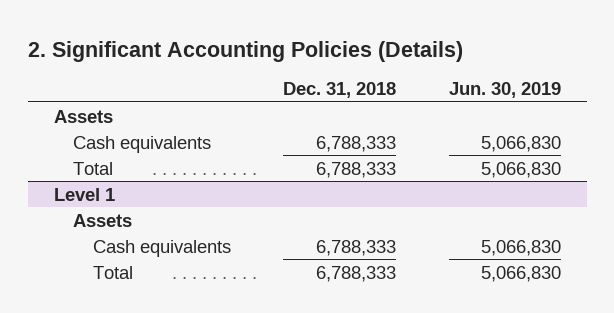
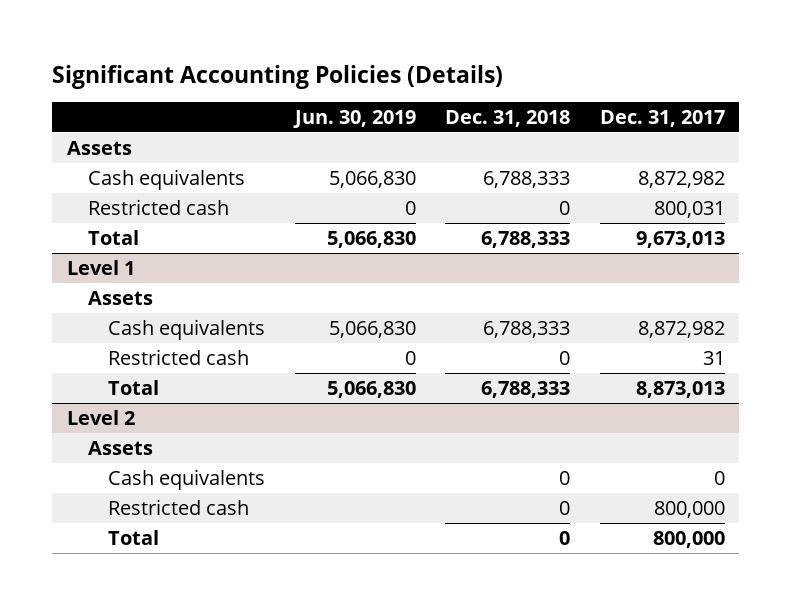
[27,40,463,62] 2. Significant Accounting Policies (Details) -> [52,64,504,89] Significant Accounting Policies (Details)
none -> [599,110,725,128] Dec. 31, 2017
none -> [87,198,229,215] Restricted cash
none -> [108,348,250,365] Restricted cash
none -> [67,409,136,425] Level 2
none -> [87,440,153,455] Assets
none -> [108,468,266,490] Cash equivalents
none -> [108,498,250,515] Restricted cash
none -> [108,529,160,545] Total

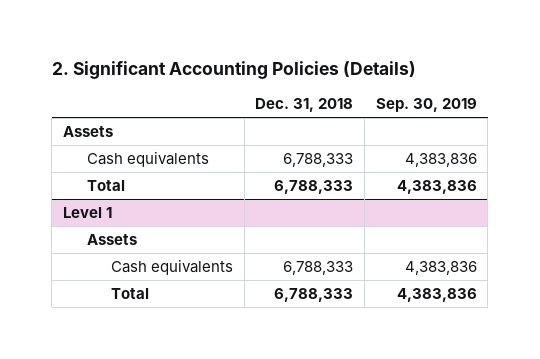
[52,64,504,89] Significant Accounting Policies (Details) -> [51,61,416,80] 2. Significant Accounting Policies (Details)
[292,110,416,129] Jun. 30, 2019 -> none
[599,110,725,128] Dec. 31, 2017 -> none
none -> [375,98,477,113] Sep. 30, 2019
[87,198,229,215] Restricted cash -> none
[108,348,250,365] Restricted cash -> none
[67,409,136,425] Level 2 -> none
[87,440,153,455] Assets -> none
[108,468,266,490] Cash equivalents -> none
[108,498,250,515] Restricted cash -> none
[108,529,160,545] Total -> none

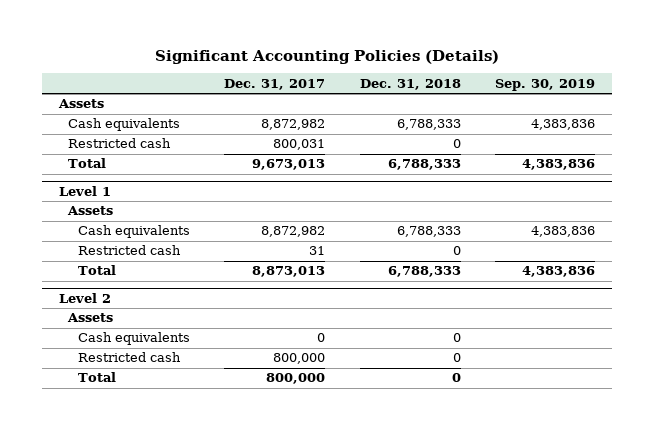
[51,61,416,80] 2. Significant Accounting Policies (Details) -> [154,50,499,65] Significant Accounting Policies (Details)
none -> [224,78,326,90] Dec. 31, 2017
none -> [68,138,172,149] Restricted cash
none -> [78,245,182,256] Restricted cash
none -> [58,293,111,304] Level 2
none -> [67,313,114,323] Assets
none -> [78,332,191,346] Cash equivalents
none -> [78,352,182,363] Restricted cash
none -> [78,372,117,383] Total

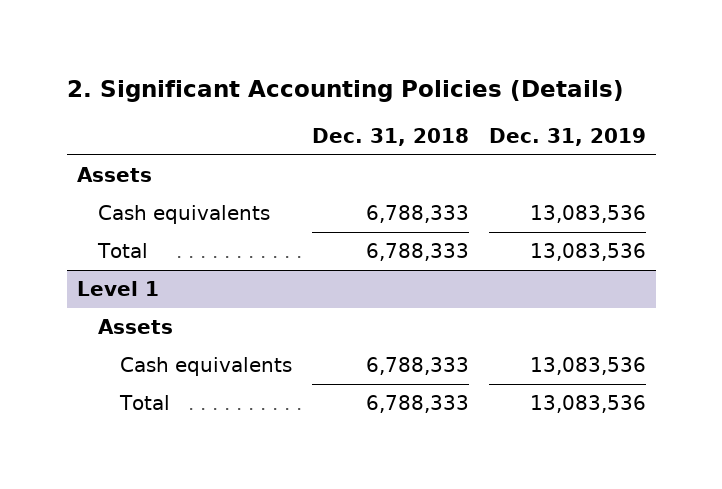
[154,50,499,65] Significant Accounting Policies (Details) -> [66,80,624,103] 2. Significant Accounting Policies (Details)
[224,78,326,90] Dec. 31, 2017 -> none
[494,78,595,91] Sep. 30, 2019 -> none
none -> [488,128,646,147] Dec. 31, 2019
[68,138,172,149] Restricted cash -> none
[78,245,182,256] Restricted cash -> none
[58,293,111,304] Level 2 -> none
[67,313,114,323] Assets -> none
[78,332,191,346] Cash equivalents -> none
[78,352,182,363] Restricted cash -> none
[78,372,117,383] Total -> none

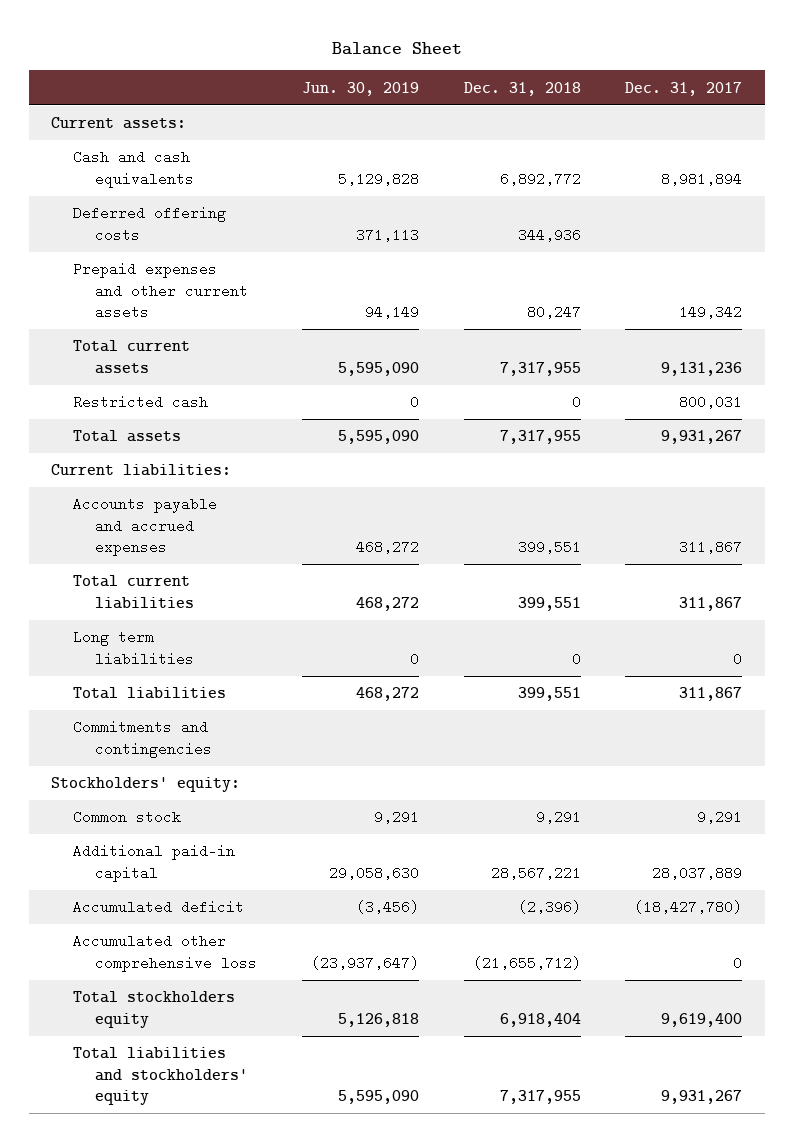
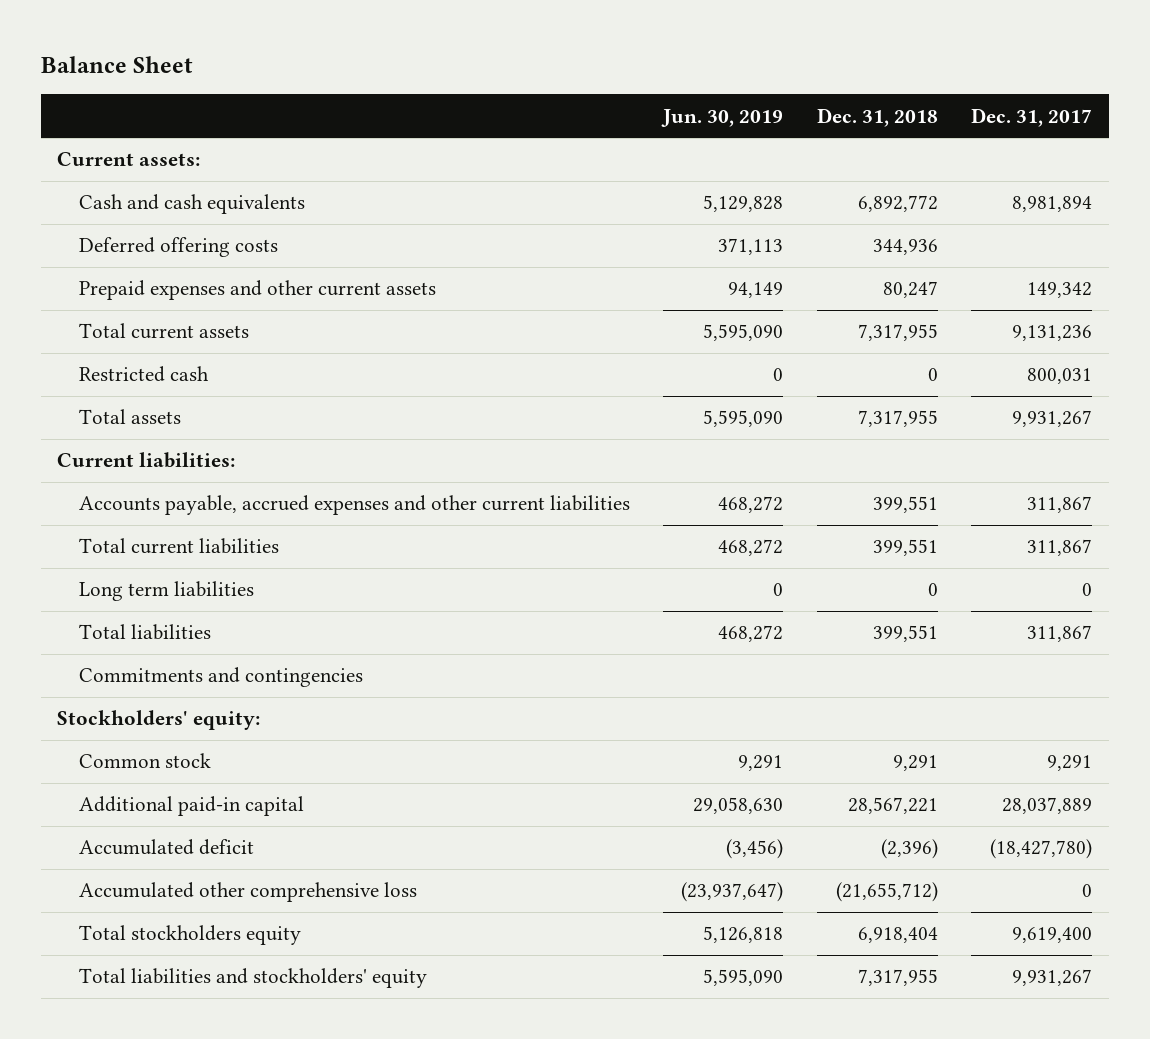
[73,497,218,556] Accounts payable and accrued expenses -> [78,495,630,516] Accounts payable, accrued expenses and other current liabilities

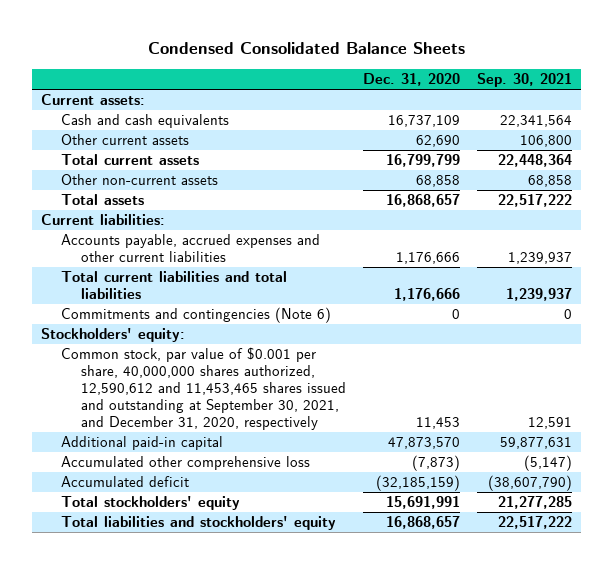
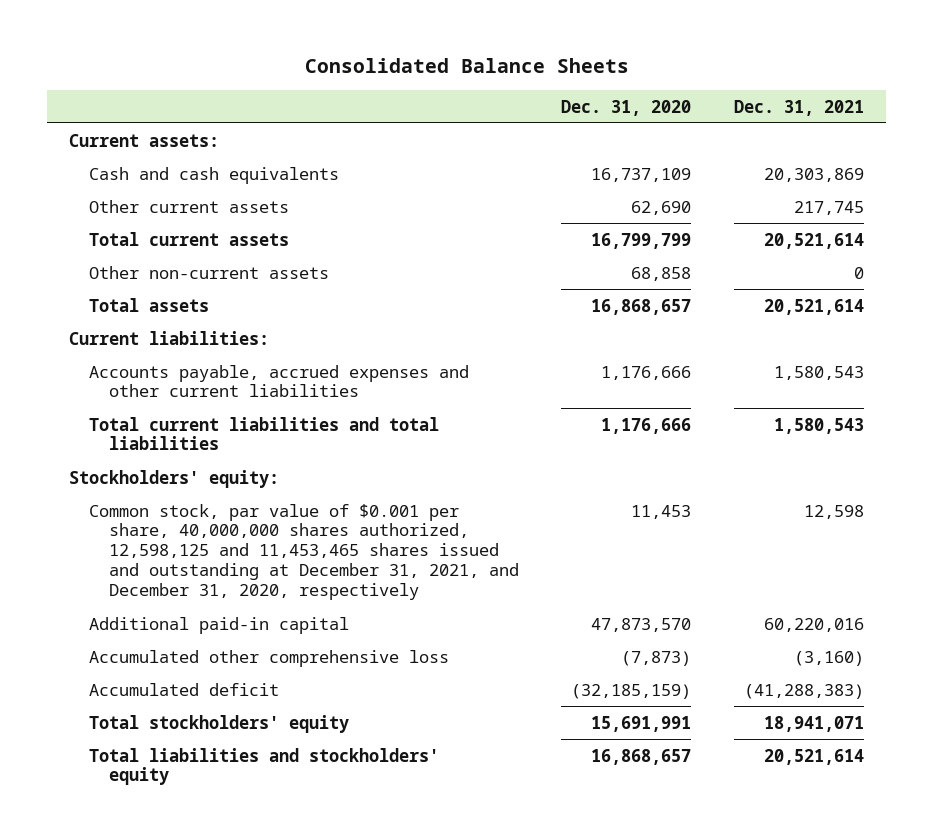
[147,42,465,55] Condensed Consolidated Balance Sheets -> [304,58,629,74] Consolidated Balance Sheets
[477,72,573,87] Sep. 30, 2021 -> none
none -> [734,99,865,116] Dec. 31, 2021
[61,307,332,324] Commitments and contingencies (Note 6) -> none
[61,347,347,430] Common stock, par value of $0.001 per share, 40,000,000 shares authorized, 12,590,612 and 11,453,465 shares issued and outstanding at September 30, 2021, and December 31, 2020, respectively -> [88,503,519,601] Common stock, par value of $0.001 per share, 40,000,000 shares authorized, 12,598,125 and 11,453,465 shares issued and outstanding at December 31, 2021, and December 31, 2020, respectively

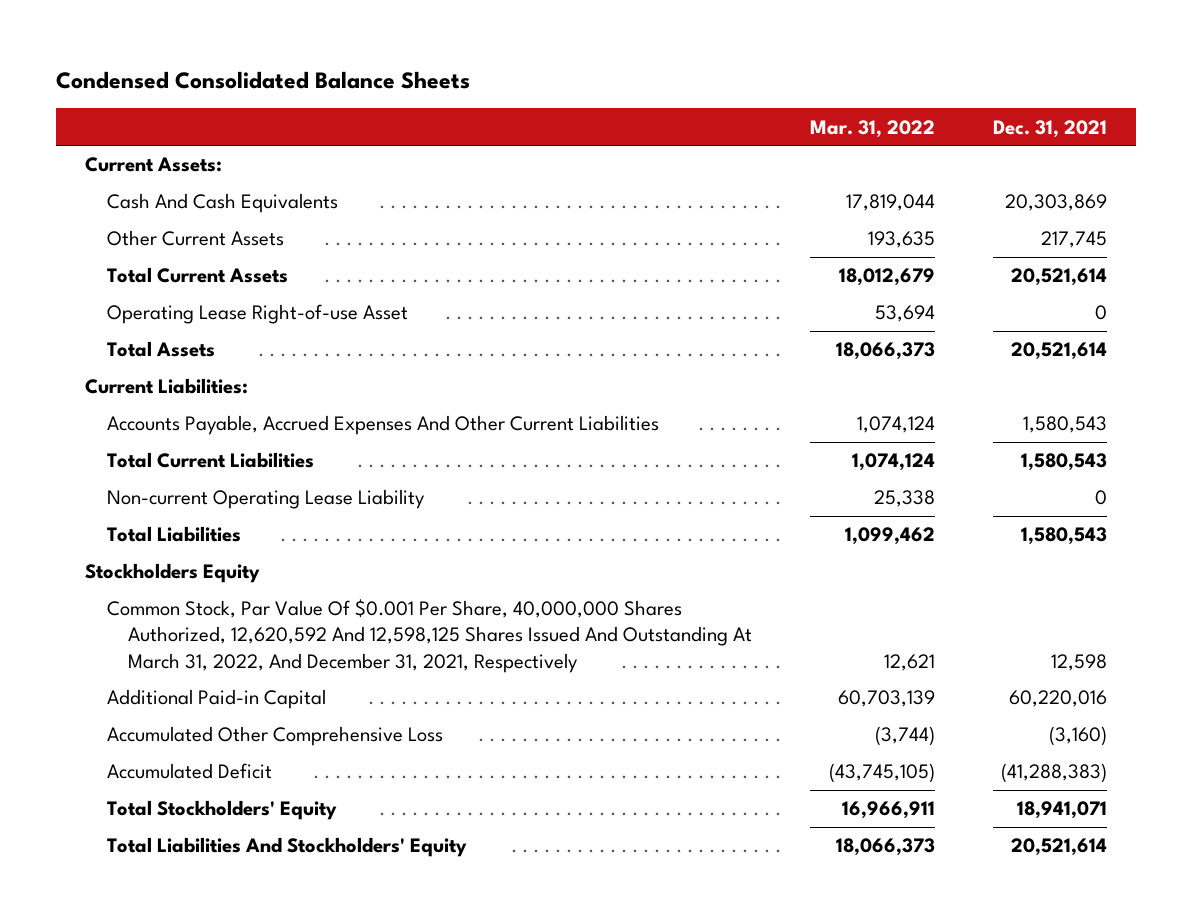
[304,58,629,74] Consolidated Balance Sheets -> [56,71,471,90] Condensed Consolidated Balance Sheets
[561,99,692,116] Dec. 31, 2020 -> none
none -> [809,119,935,138] Mar. 31, 2022
[88,265,329,279] Other non-current assets -> none
[68,133,219,147] Current assets: -> [85,157,223,173] Current Assets:
[88,166,339,184] Cash and cash equivalents -> [106,193,338,214] Cash And Cash Equivalents
[88,199,289,213] Other current assets -> [106,230,284,247] Other Current Assets
[88,231,289,246] Total current assets -> [106,267,288,284] Total Current Assets
none -> [106,304,408,325] Operating Lease Right-of-use Asset
[88,297,209,312] Total assets -> [106,341,215,358] Total Assets
[68,330,269,345] Current liabilities: -> [85,378,249,395] Current Liabilities:
[88,364,469,398] Accounts payable, accrued expenses and other current liabilities -> [106,415,659,436] Accounts Payable, Accrued Expenses And Other Current Liabilities
none -> [106,452,314,469] Total Current Liabilities
none -> [106,489,425,510] Non-current Operating Lease Liability
[88,416,439,451] Total current liabilities and total liabilities -> [106,526,241,543] Total Liabilities
[68,469,279,488] Stockholders' equity: -> [85,563,261,584] Stockholders Equity
[88,503,519,601] Common stock, par value of $0.001 per share, 40,000,000 shares authorized, 12,598,125 and 11,453,465 shares issued and outstanding at December 31, 2021, and December 31, 2020, respectively -> [106,599,752,673] Common Stock, Par Value Of $0.001 Per Share, 40,000,000 Shares Authorized, 12,620,592 And 12,598,125 Shares Issued And Outstanding At March 31, 2022, And December 31, 2021, Respectively
[88,616,349,634] Additional paid-in capital -> [106,689,326,710] Additional Paid-in Capital
[88,649,449,667] Accumulated other comprehensive loss -> [106,726,443,747] Accumulated Other Comprehensive Loss
[88,682,279,696] Accumulated deficit -> [106,763,272,780] Accumulated Deficit
[88,714,349,733] Total stockholders' equity -> [106,800,337,821] Total Stockholders' Equity
[88,747,439,786] Total liabilities and stockholders' equity -> [106,837,467,858] Total Liabilities And Stockholders' Equity

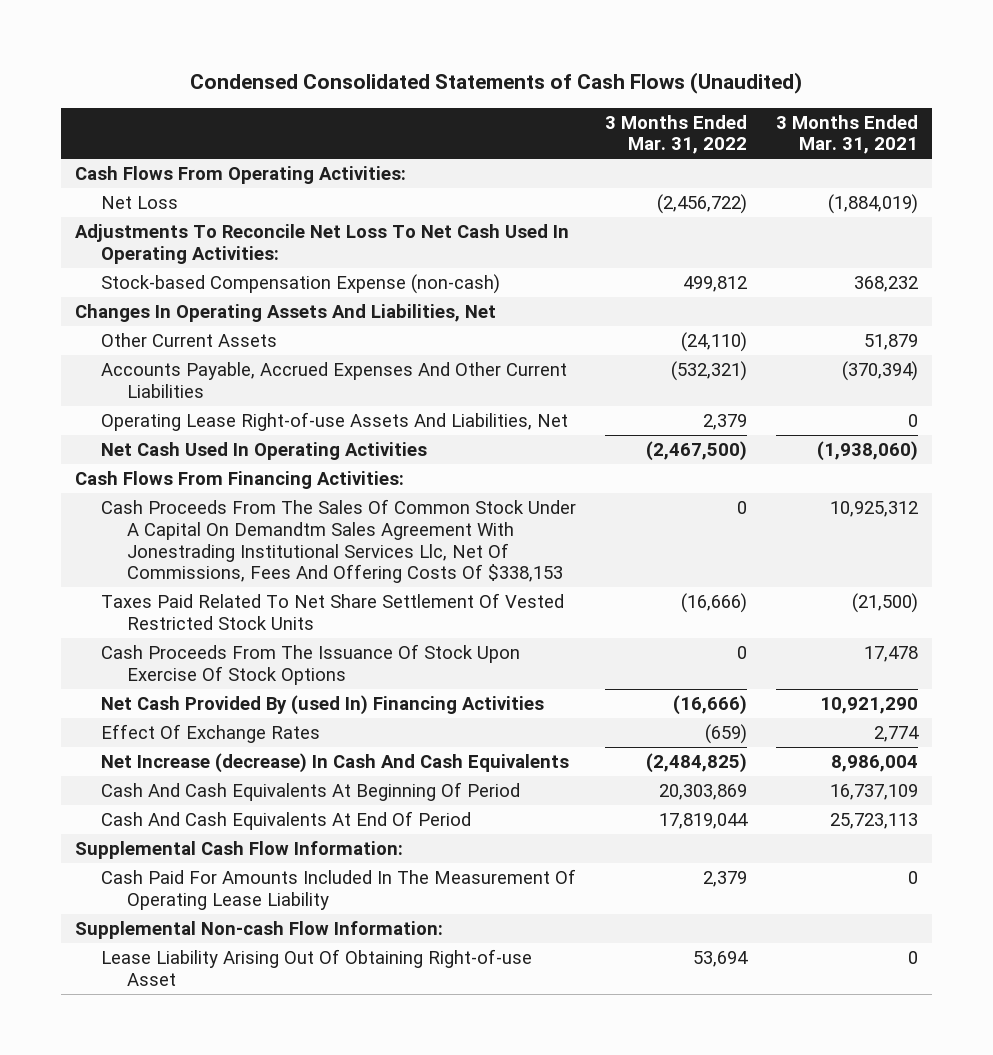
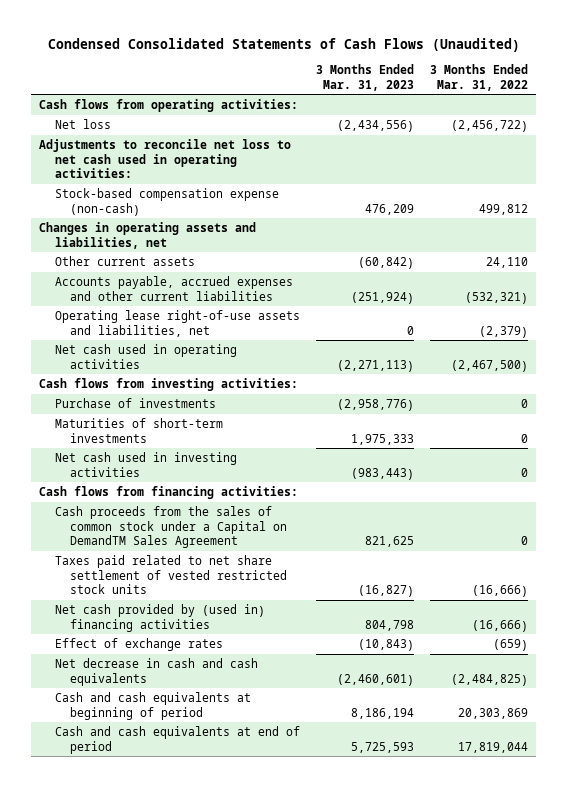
[775,114,918,155] 3 Months Ended Mar. 31, 2021 -> none
none -> [315,63,414,91] 3 Months Ended Mar. 31, 2023
[101,644,521,685] Cash Proceeds From The Issuance Of Stock Upon Exercise Of Stock Options -> none
[75,841,404,860] Supplemental Cash Flow Information: -> none
[101,869,577,910] Cash Paid For Amounts Included In The Measurement Of Operating Lease Liability -> none
[75,921,444,940] Supplemental Non-cash Flow Information: -> none
[101,949,533,986] Lease Liability Arising Out Of Obtaining Right-of-use Asset -> none
[75,166,407,185] Cash Flows From Operating Activities: -> [38,98,298,112] Cash flows from operating activities:
[101,196,179,210] Net Loss -> [54,118,111,129] Net loss
[75,224,570,264] Adjustments To Reconcile Net Loss To Net Cash Used In Operating Activities: -> [38,138,291,179] Adjustments to reconcile net loss to net cash used in operating activities:
[101,274,501,295] Stock-based Compensation Expense (non-cash) -> [54,187,279,216] Stock-based compensation expense (non-cash)
[75,304,497,323] Changes In Operating Assets And Liabilities, Net -> [38,221,256,249] Changes in operating assets and liabilities, net
[101,333,278,348] Other Current Assets -> [54,255,195,266] Other current assets
[680,332,747,353] (24,110) -> [486,256,529,268] 24,110
[101,362,568,398] Accounts Payable, Accrued Expenses And Other Current Liabilities -> [54,275,293,301] Accounts payable, accrued expenses and other current liabilities
[101,412,569,432] Operating Lease Right-of-use Assets And Liabilities, Net -> [54,309,300,337] Operating lease right-of-use assets and liabilities, net
[702,414,747,431] 2,379 -> [479,325,529,338] (2,379)
[101,442,428,461] Net Cash Used In Operating Activities -> [54,343,237,369] Net cash used in operating activities
none -> [38,377,298,391] Cash flows from investing activities:
none -> [54,397,216,408] Purchase of investments
none -> [54,417,223,443] Maturities of short-term investments
none -> [54,451,237,477] Net cash used in investing activities
[75,471,405,490] Cash Flows From Financing Activities: -> [38,485,298,499] Cash flows from financing activities:
[101,499,577,584] Cash Proceeds From The Sales Of Common Stock Under A Capital On Demandtm Sales Agreement With Jonestrading Institutional Services Llc, Net Of Commissions, Fees And Offering Costs Of $338,153 -> [54,505,288,549] Cash proceeds from the sales of common stock under a Capital on DemandTM Sales Agreement
[101,593,565,630] Taxes Paid Related To Net Share Settlement Of Vested Restricted Stock Units -> [54,554,288,595] Taxes paid related to net share settlement of vested restricted stock units
[101,695,545,716] Net Cash Provided By (used In) Financing Activities -> [54,603,265,632] Net cash provided by (used in) financing activities
[101,724,321,744] Effect Of Exchange Rates -> [54,637,223,651] Effect of exchange rates
[101,753,570,774] Net Increase (decrease) In Cash And Cash Equivalents -> [54,657,258,686] Net decrease in cash and cash equivalents
[101,782,521,802] Cash And Cash Equivalents At Beginning Of Period -> [54,691,251,720] Cash and cash equivalents at beginning of period
[101,811,472,831] Cash And Cash Equivalents At End Of Period -> [54,725,300,754] Cash and cash equivalents at end of period

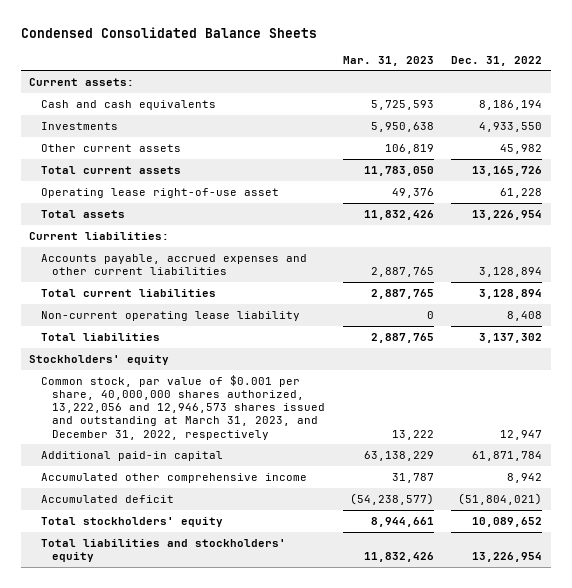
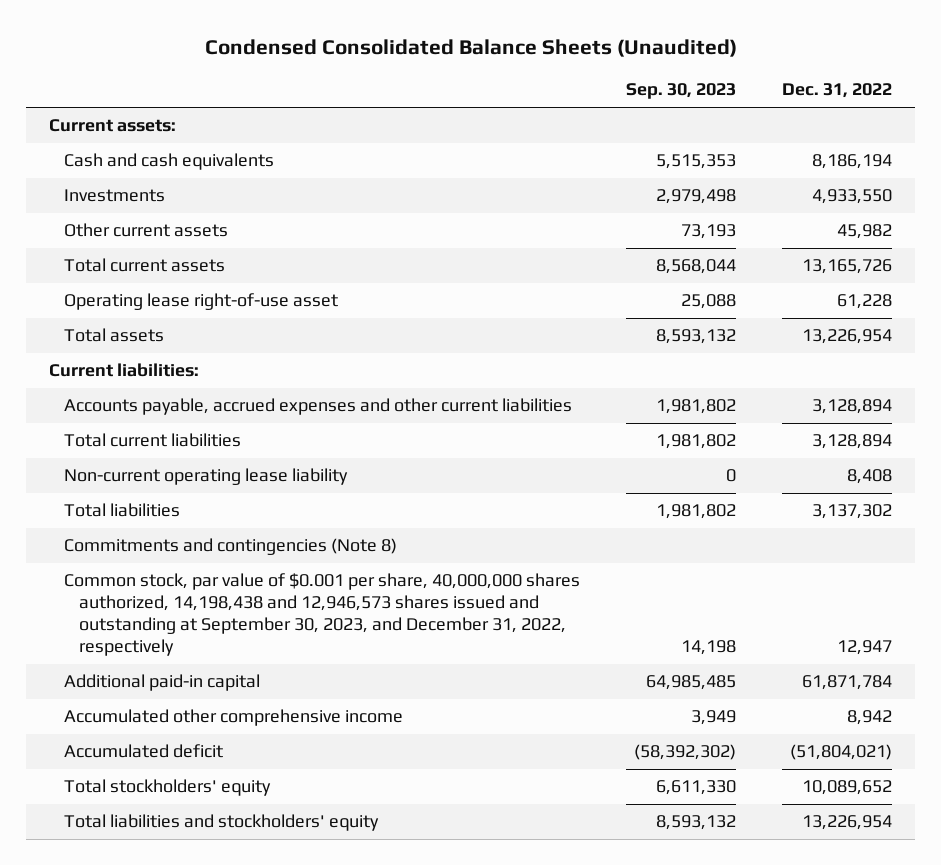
[20,26,317,38] Condensed Consolidated Balance Sheets -> [204,38,737,57] Condensed Consolidated Balance Sheets (Unaudited)
[342,55,434,66] Mar. 31, 2023 -> none
none -> [626,83,737,100] Sep. 30, 2023
[29,354,170,365] Stockholders' equity -> none
none -> [63,538,397,556] Commitments and contingencies (Note 8)
[40,374,325,440] Common stock, par value of $0.001 per share, 40,000,000 shares authorized, 13,222,056 and 12,946,573 shares issued and outstanding at March 31, 2023, and December 31, 2022, respectively -> [63,573,580,656] Common stock, par value of $0.001 per share, 40,000,000 shares authorized, 14,198,438 and 12,946,573 shares issued and outstanding at September 30, 2023, and December 31, 2022, respectively

